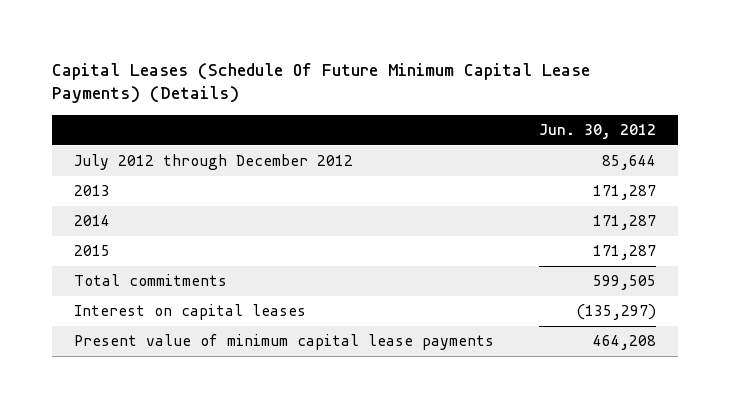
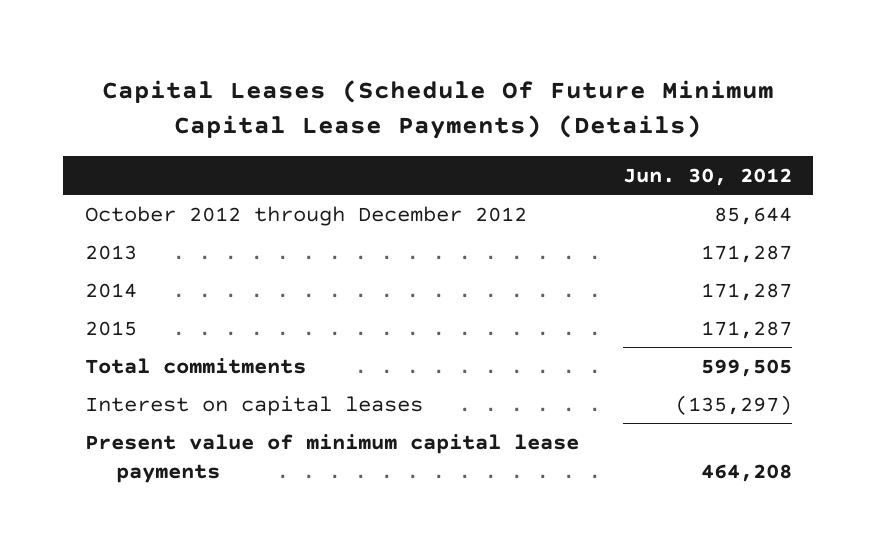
[73,154,353,171] July 2012 through December 2012 -> [84,205,527,226] October 2012 through December 2012

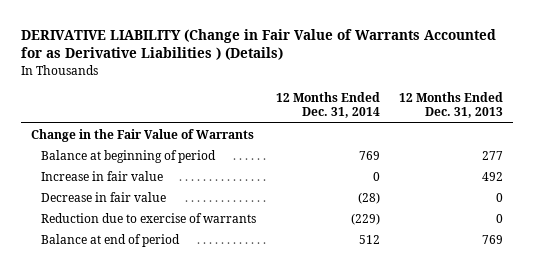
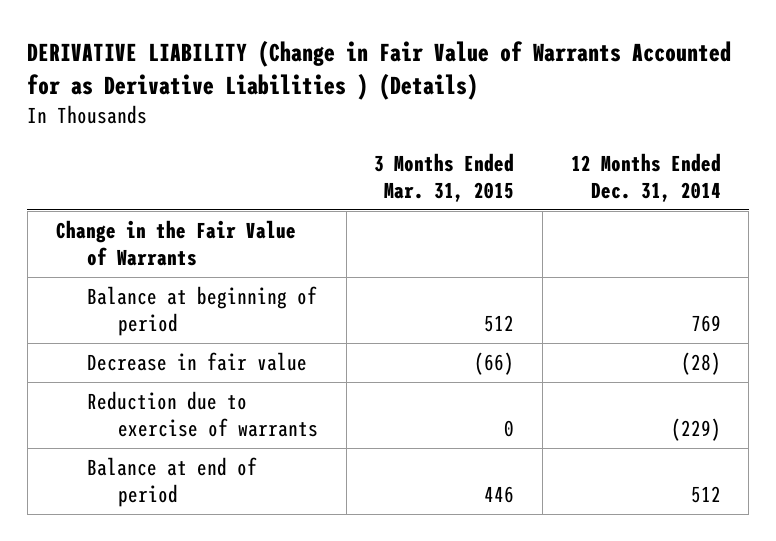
[399,91,504,119] 12 Months Ended Dec. 31, 2013 -> none
none -> [374,152,515,203] 3 Months Ended Mar. 31, 2015
[41,171,164,182] Increase in fair value -> none

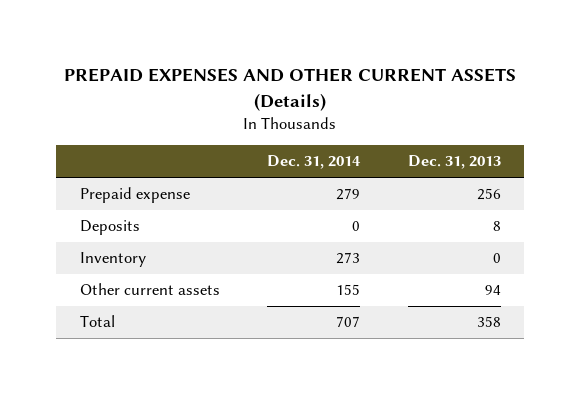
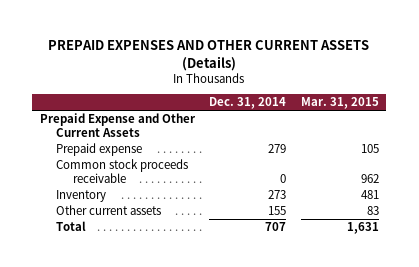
[407,155,501,170] Dec. 31, 2013 -> none
none -> [300,97,379,110] Mar. 31, 2015
none -> [39,113,196,137] Prepaid Expense and Other Current Assets
[79,220,140,236] Deposits -> none
none -> [56,159,189,183] Common stock proceeds receivable

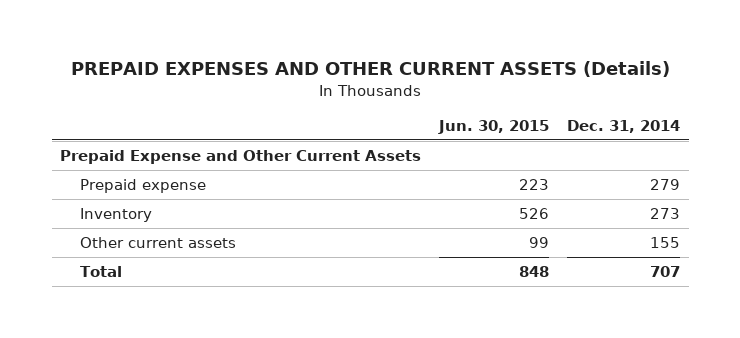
[300,97,379,110] Mar. 31, 2015 -> none
none -> [438,119,550,134] Jun. 30, 2015
[56,159,189,183] Common stock proceeds receivable -> none

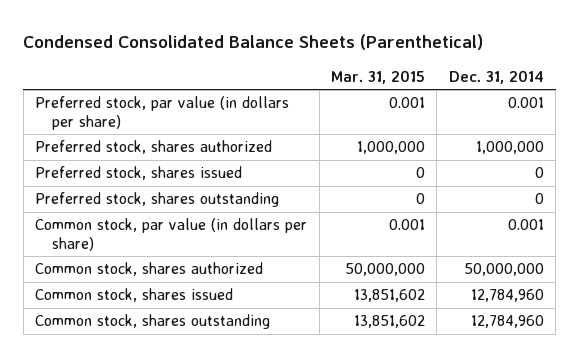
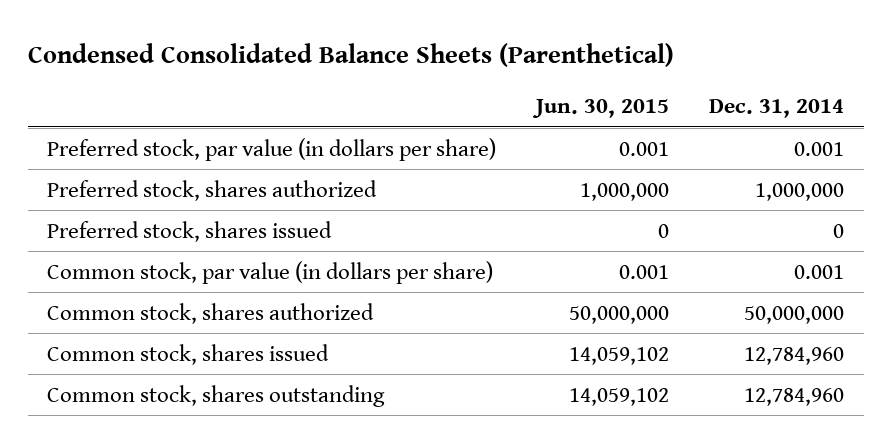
[331,69,426,84] Mar. 31, 2015 -> none
none -> [532,98,670,118] Jun. 30, 2015
[35,192,280,208] Preferred stock, shares outstanding -> none

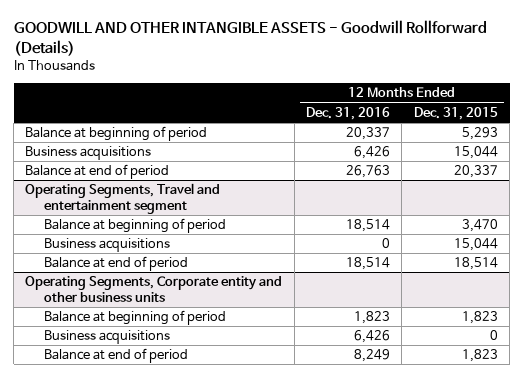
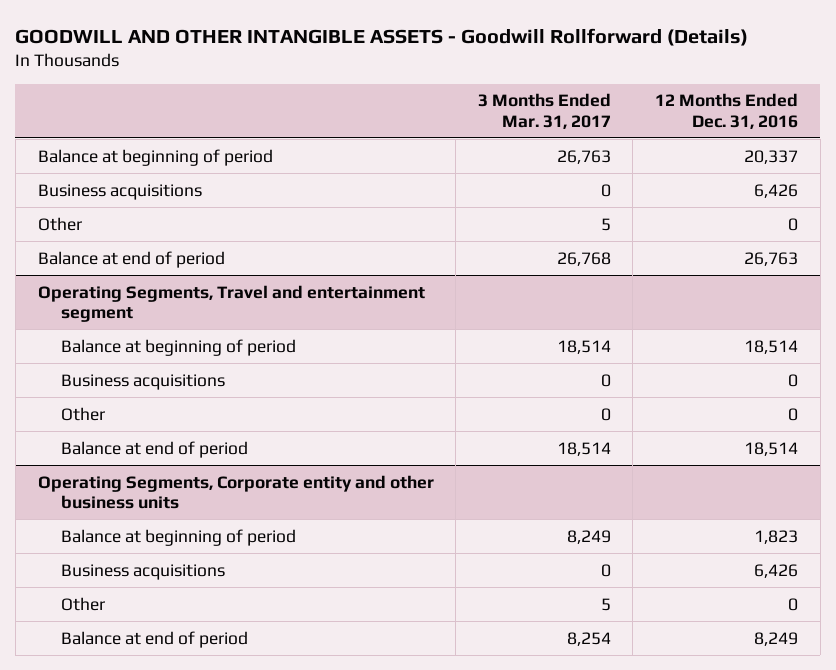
[413,106,498,120] Dec. 31, 2015 -> none
none -> [477,93,611,129] 3 Months Ended Mar. 31, 2017
none -> [37,216,82,231] Other
none -> [60,406,105,421] Other
none -> [60,596,105,611] Other

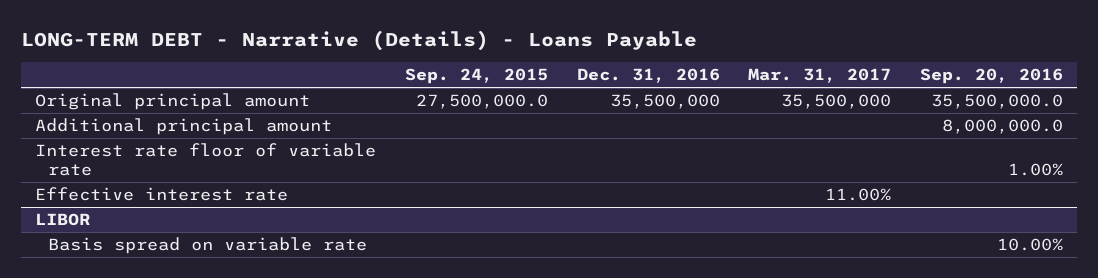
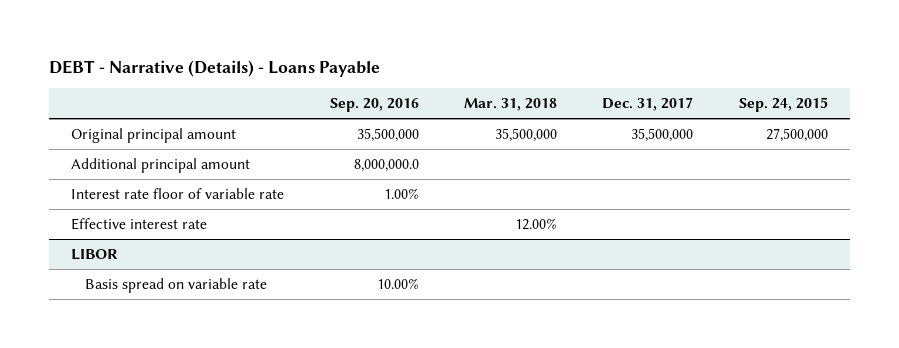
[21,29,698,51] LONG-TERM DEBT - Narrative (Details) - Loans Payable -> [48,59,380,77] DEBT - Narrative (Details) - Loans Payable
[576,68,720,84] Dec. 31, 2016 -> none
[748,68,892,84] Mar. 31, 2017 -> none
none -> [464,98,558,112] Mar. 31, 2018
none -> [602,97,694,112] Dec. 31, 2017
[416,94,549,110] 27,500,000.0 -> [765,128,828,143] 27,500,000
[931,94,1064,110] 35,500,000.0 -> [356,128,419,143] 35,500,000

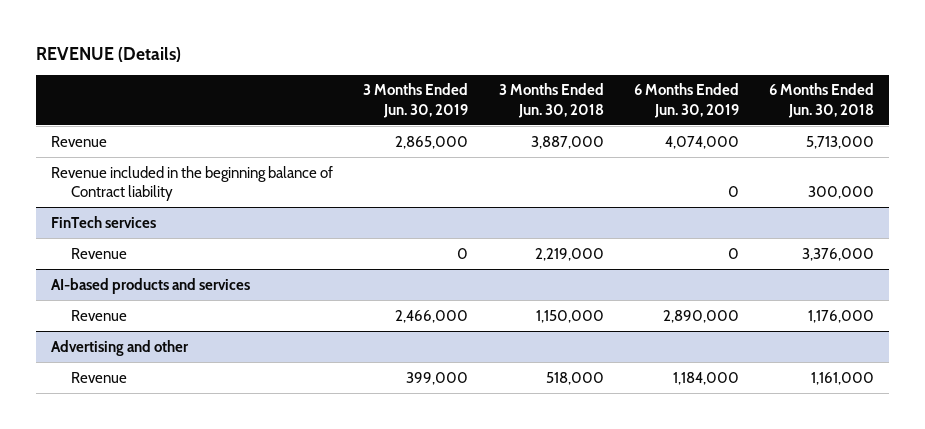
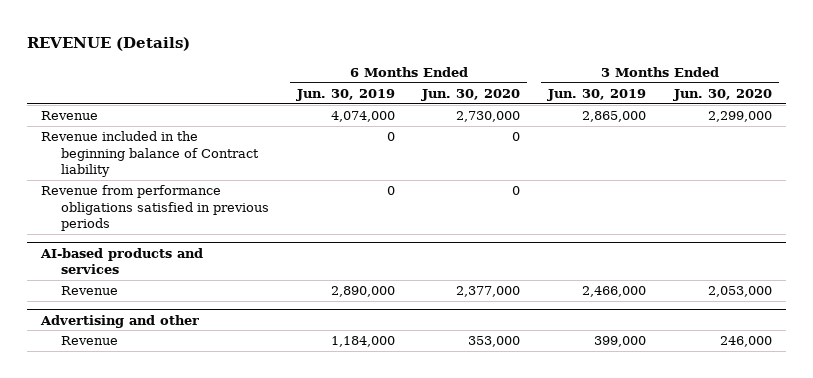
[498,83,604,118] 3 Months Ended Jun. 30, 2018 -> none
[769,83,875,118] 6 Months Ended Jun. 30, 2018 -> none
none -> [421,88,521,101] Jun. 30, 2020
none -> [673,88,773,101] Jun. 30, 2020
[51,215,157,228] FinTech services -> none
[70,247,127,259] Revenue -> none
none -> [41,185,269,232] Revenue from performance obligations satisfied in previous periods

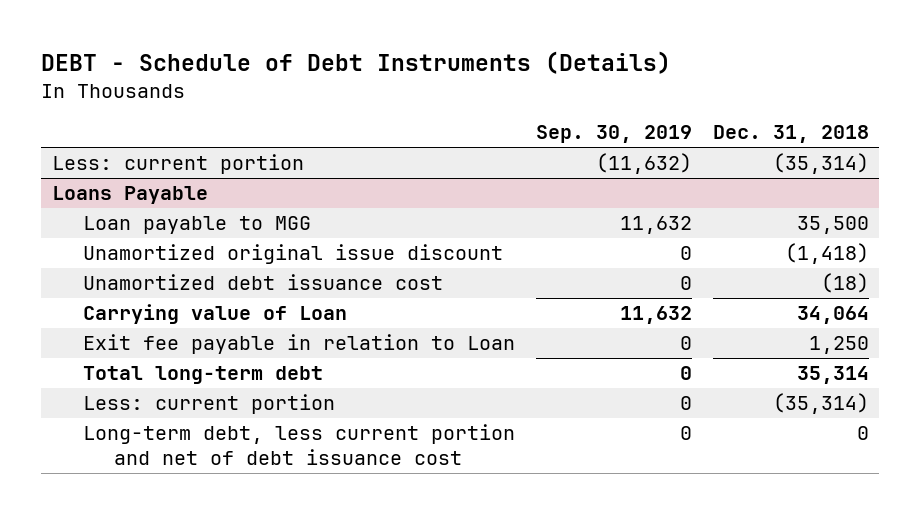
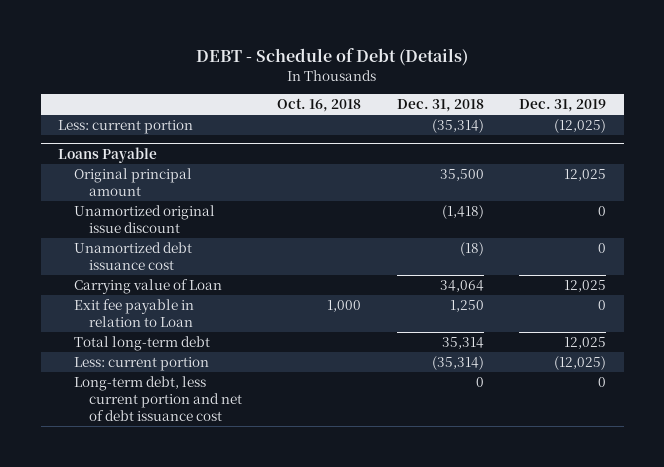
[41,51,672,75] DEBT - Schedule of Debt Instruments (Details) -> [196,48,469,67] DEBT - Schedule of Debt (Details)
[535,125,692,144] Sep. 30, 2019 -> none
none -> [277,98,362,113] Oct. 16, 2018
none -> [518,99,606,113] Dec. 31, 2019
[82,216,311,235] Loan payable to MGG -> [73,168,192,196] Original principal amount

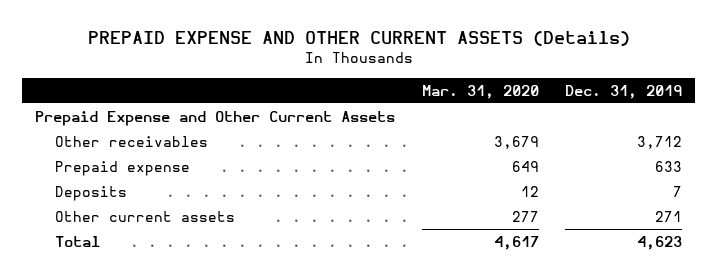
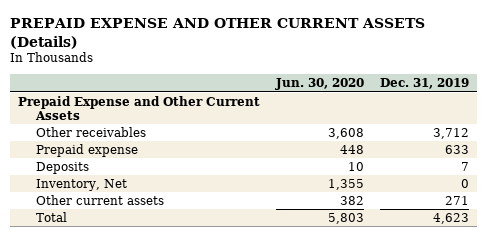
[421,84,539,99] Mar. 31, 2020 -> none
none -> [274,78,364,91] Jun. 30, 2020
none -> [35,178,127,191] Inventory, Net

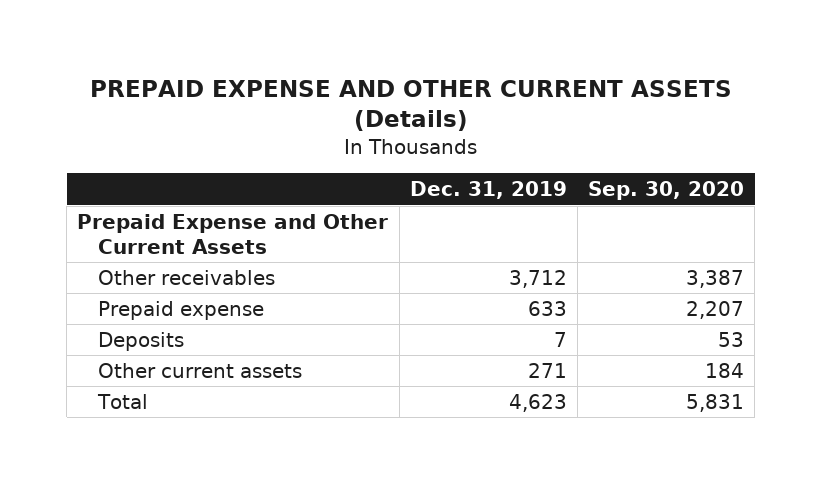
[274,78,364,91] Jun. 30, 2020 -> none
none -> [587,180,744,200] Sep. 30, 2020
[35,178,127,191] Inventory, Net -> none

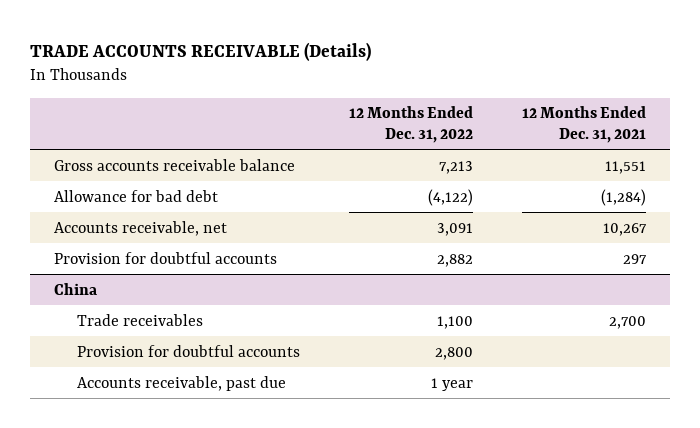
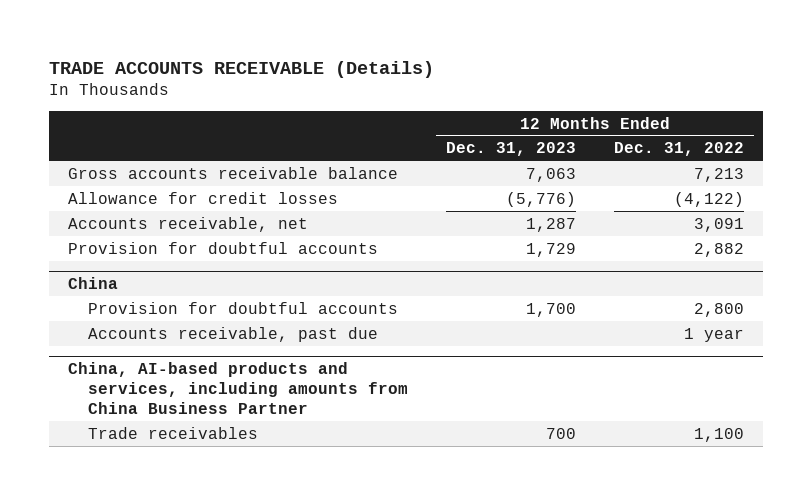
[521,106,646,143] 12 Months Ended Dec. 31, 2021 -> none
none -> [445,142,576,157] Dec. 31, 2023
[54,189,219,202] Allowance for bad debt -> [67,191,338,204] Allowance for credit losses
[77,313,204,326] Trade receivables -> none
none -> [67,361,408,415] China, AI-based products and services, including amounts from China Business Partner
none -> [87,426,258,439] Trade receivables

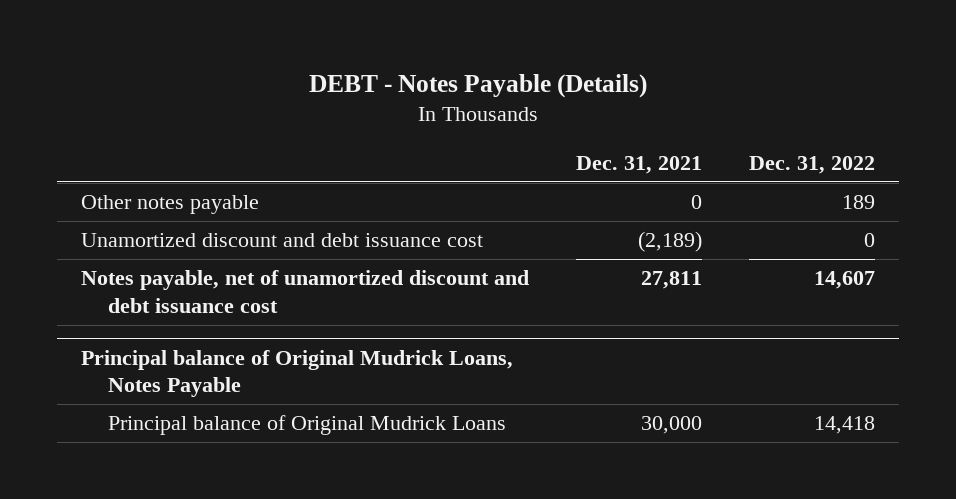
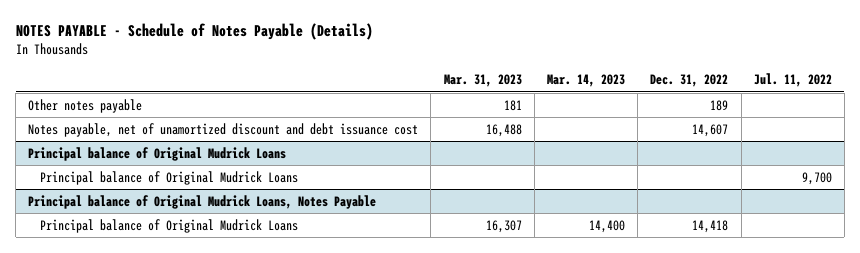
[309,73,648,98] DEBT - Notes Payable (Details) -> [15,23,373,41] NOTES PAYABLE - Schedule of Notes Payable (Details)
[576,155,703,174] Dec. 31, 2021 -> none
none -> [443,74,522,88] Mar. 31, 2023
none -> [546,74,625,88] Mar. 14, 2023
none -> [753,73,832,88] Jul. 11, 2022
[80,233,483,248] Unamortized discount and debt issuance cost -> none
none -> [28,146,287,161] Principal balance of Original Mudrick Loans
none -> [39,170,298,185] Principal balance of Original Mudrick Loans

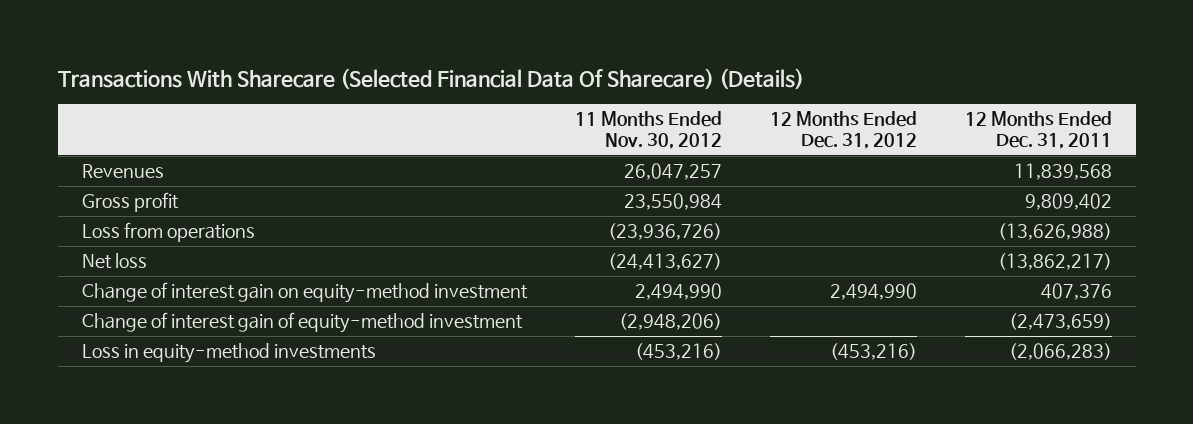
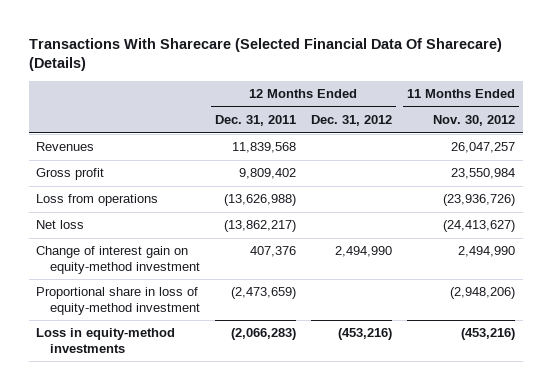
[81,312,523,334] Change of interest gain of equity-method investment -> [36,287,200,315] Proportional share in loss of equity-method investment

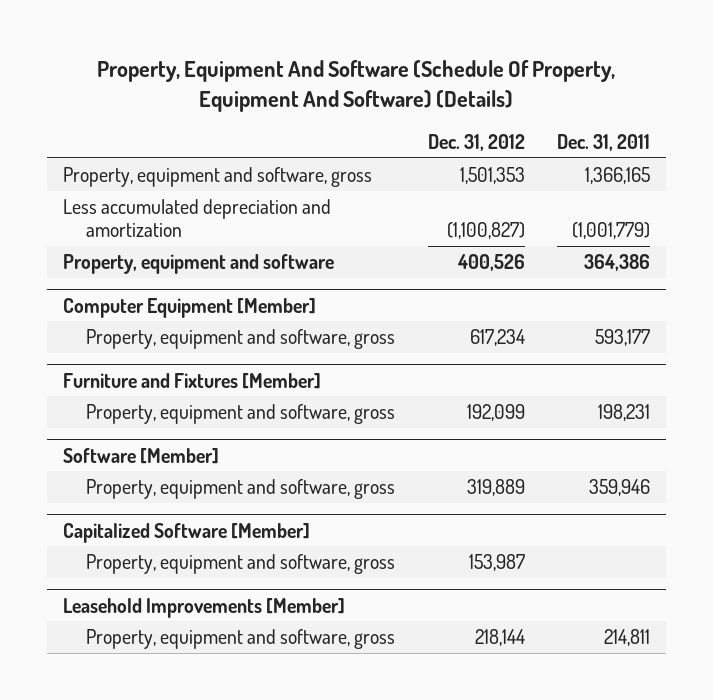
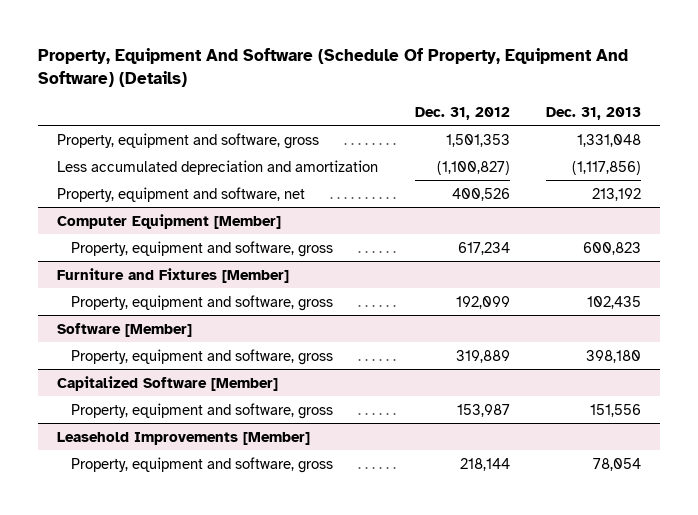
[556,133,650,151] Dec. 31, 2011 -> none
none -> [546,106,642,120] Dec. 31, 2013
[62,253,334,274] Property, equipment and software -> [56,186,305,202] Property, equipment and software, net

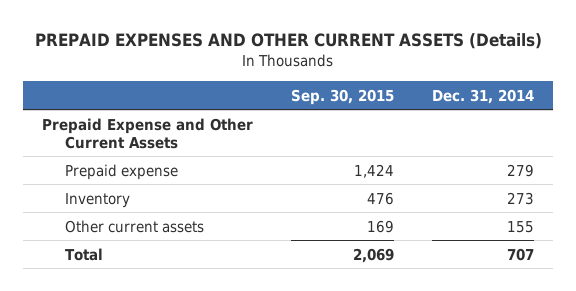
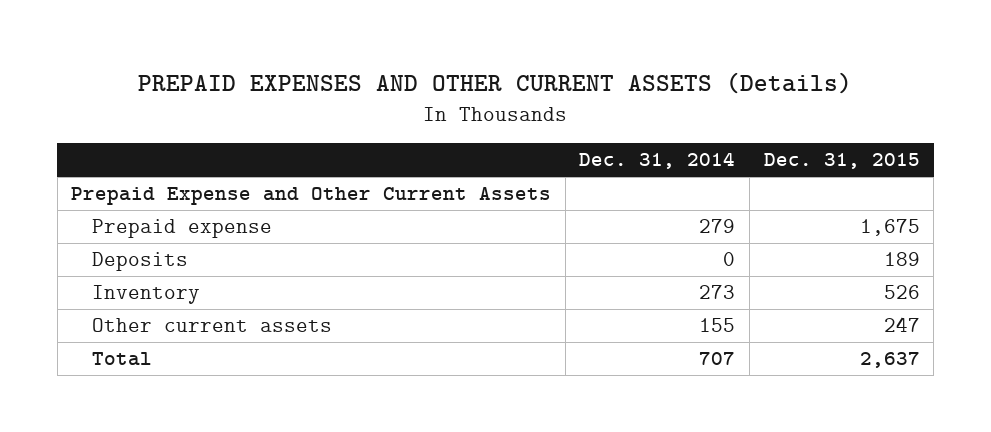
[291,88,395,105] Sep. 30, 2015 -> none
none -> [763,153,920,170] Dec. 31, 2015
none -> [92,252,189,272] Deposits

